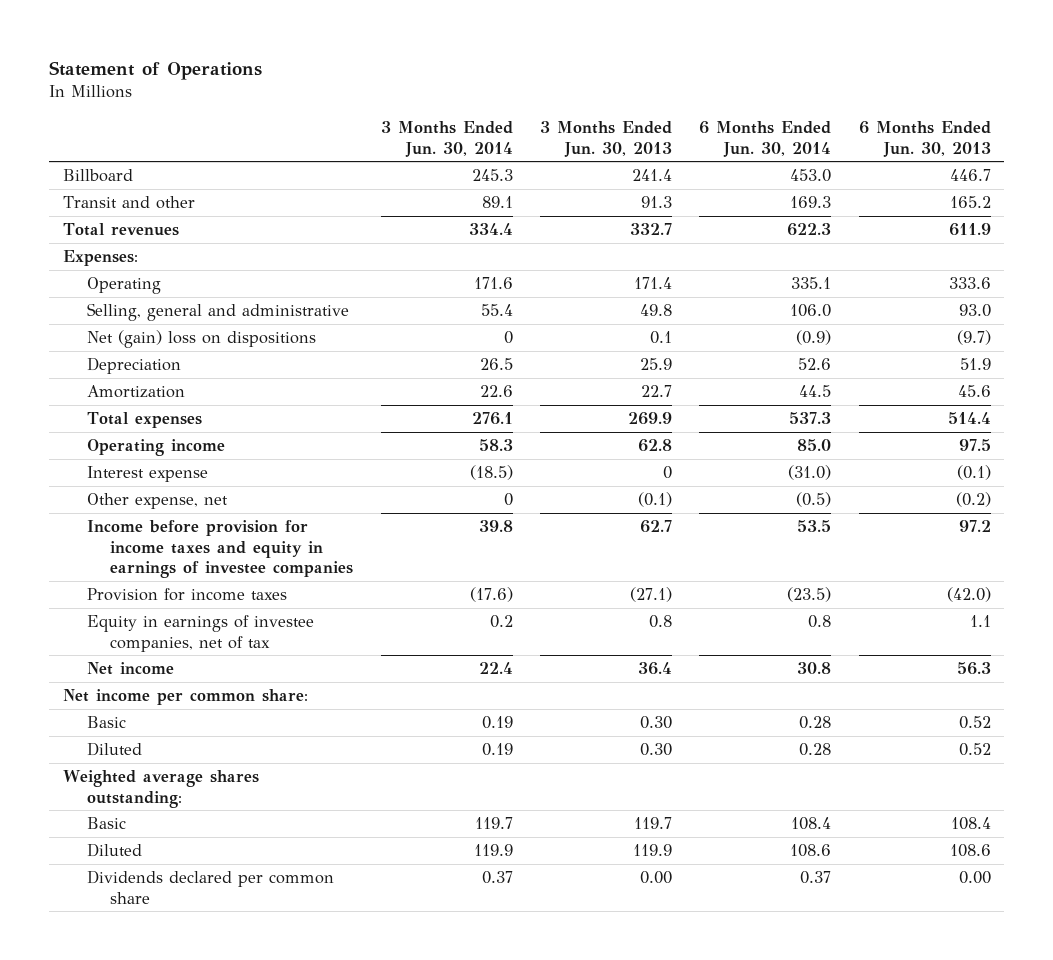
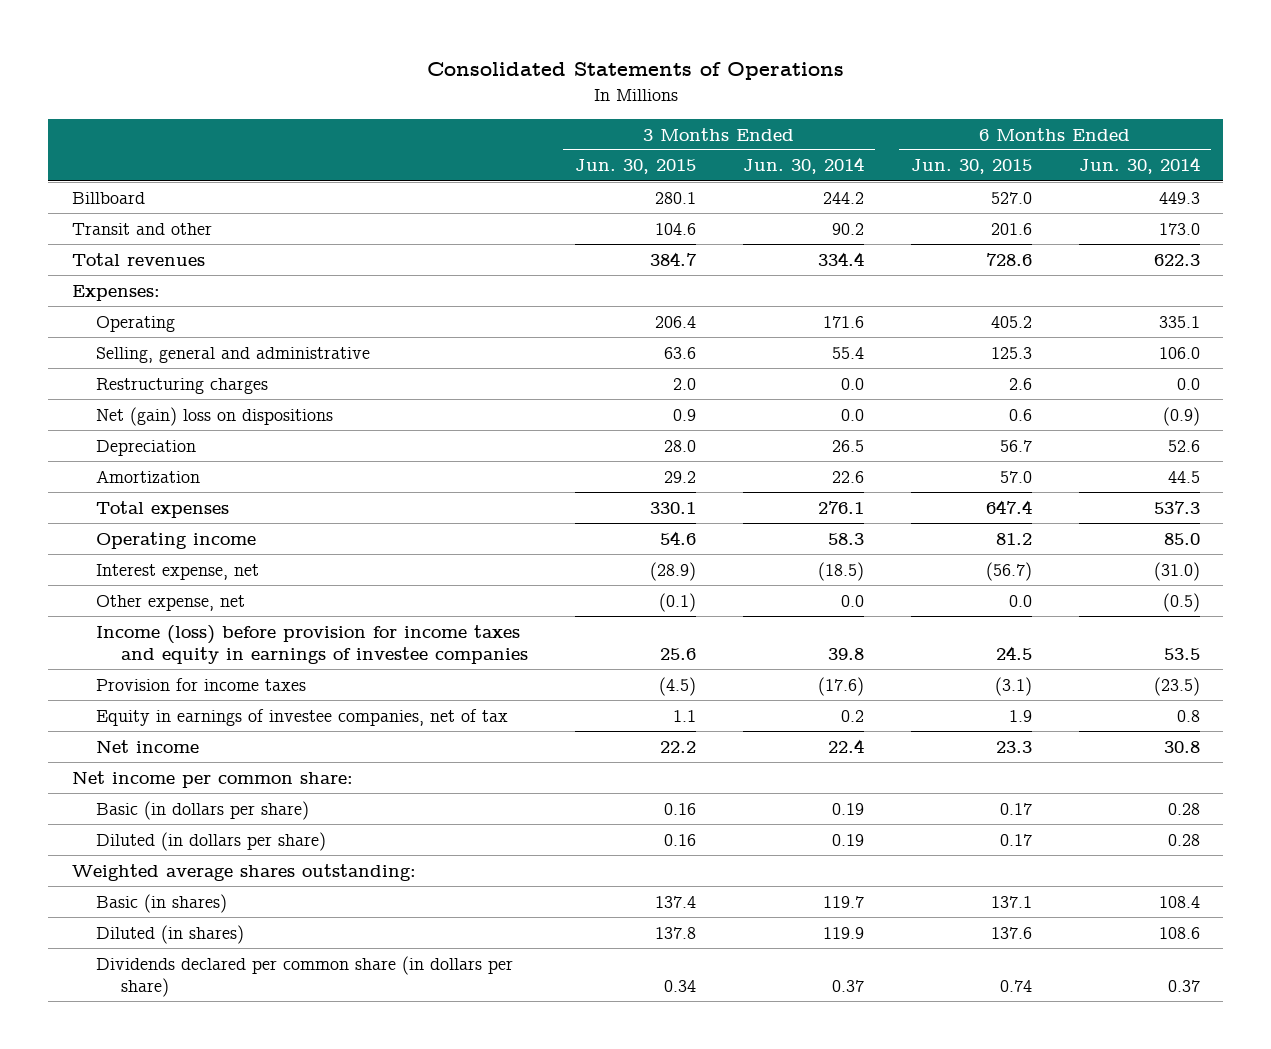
[48,60,262,80] Statement of Operations -> [426,62,844,81] Consolidated Statements of Operations
[540,120,673,157] 3 Months Ended Jun. 30, 2013 -> none
[858,120,991,157] 6 Months Ended Jun. 30, 2013 -> none
none -> [574,159,696,175] Jun. 30, 2015
none -> [910,159,1032,175] Jun. 30, 2015
[471,169,513,182] 245.3 -> [822,191,864,204] 244.2
[790,169,832,183] 453.0 -> [1158,191,1200,204] 449.3
[481,196,513,209] 89.1 -> [831,222,864,235] 90.2
[790,196,832,209] 169.3 -> [1158,222,1200,235] 173.0
none -> [96,377,269,394] Restructuring charges
[503,331,513,345] 0 -> [840,408,864,421] 0.0
[86,466,208,483] Interest expense -> [96,563,260,580] Interest expense, net
[503,493,513,507] 0 -> [840,594,864,607] 0.0
[86,520,354,579] Income before provision for income taxes and equity in earnings of investee companies -> [96,624,528,664] Income (loss) before provision for income taxes and equity in earnings of investee companies
[86,716,126,729] Basic -> [96,800,310,820] Basic (in dollars per share)
[86,742,142,757] Diluted -> [96,831,327,851] Diluted (in dollars per share)
[86,817,126,830] Basic -> [96,893,228,913] Basic (in shares)
[86,843,142,858] Diluted -> [96,924,245,944] Diluted (in shares)
[86,870,334,904] Dividends declared per common share -> [96,955,514,997] Dividends declared per common share (in dollars per share)

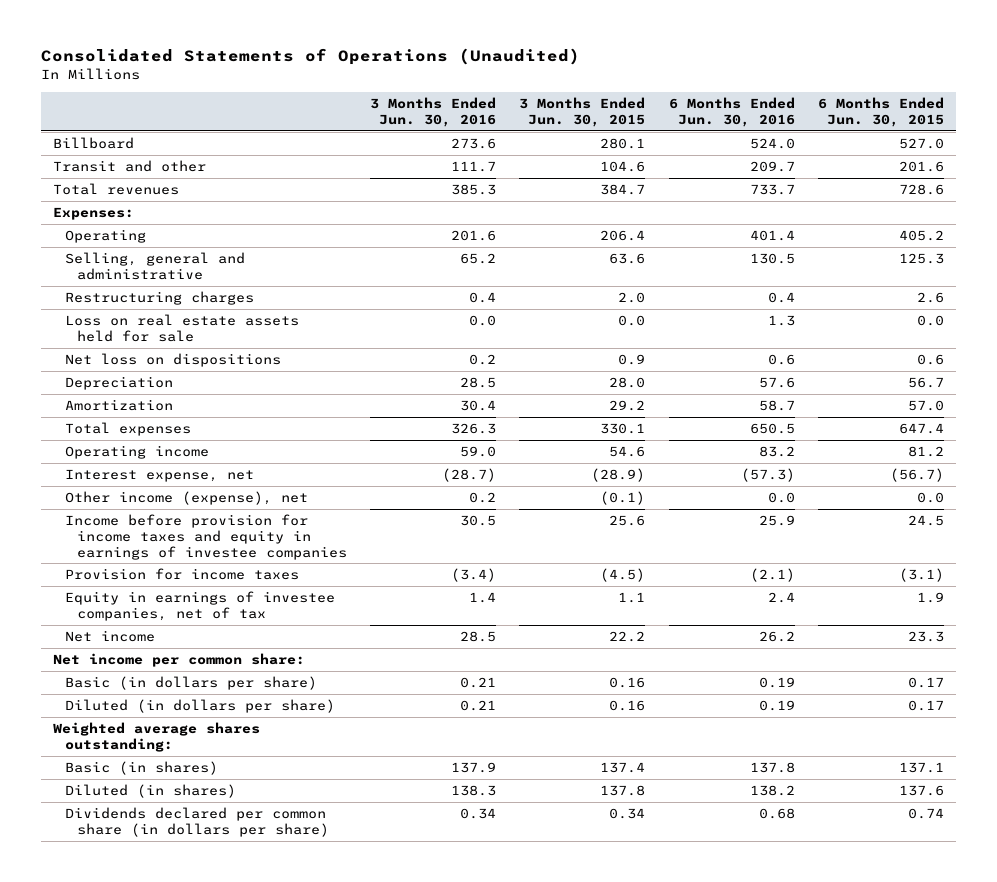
[426,62,844,81] Consolidated Statements of Operations -> [40,48,580,66] Consolidated Statements of Operations (Unaudited)
[742,157,864,175] Jun. 30, 2014 -> none
[1078,157,1200,175] Jun. 30, 2014 -> none
none -> [370,97,497,127] 3 Months Ended Jun. 30, 2016
none -> [668,97,795,127] 6 Months Ended Jun. 30, 2016
none -> [64,313,299,342] Loss on real estate assets held for sale
[96,406,334,426] Net (gain) loss on dispositions -> [64,352,281,367] Net loss on dispositions
[96,594,246,611] Other expense, net -> [64,490,308,505] Other income (expense), net
[96,624,528,664] Income (loss) before provision for income taxes and equity in earnings of investee companies -> [64,513,347,560] Income before provision for income taxes and equity in earnings of investee companies

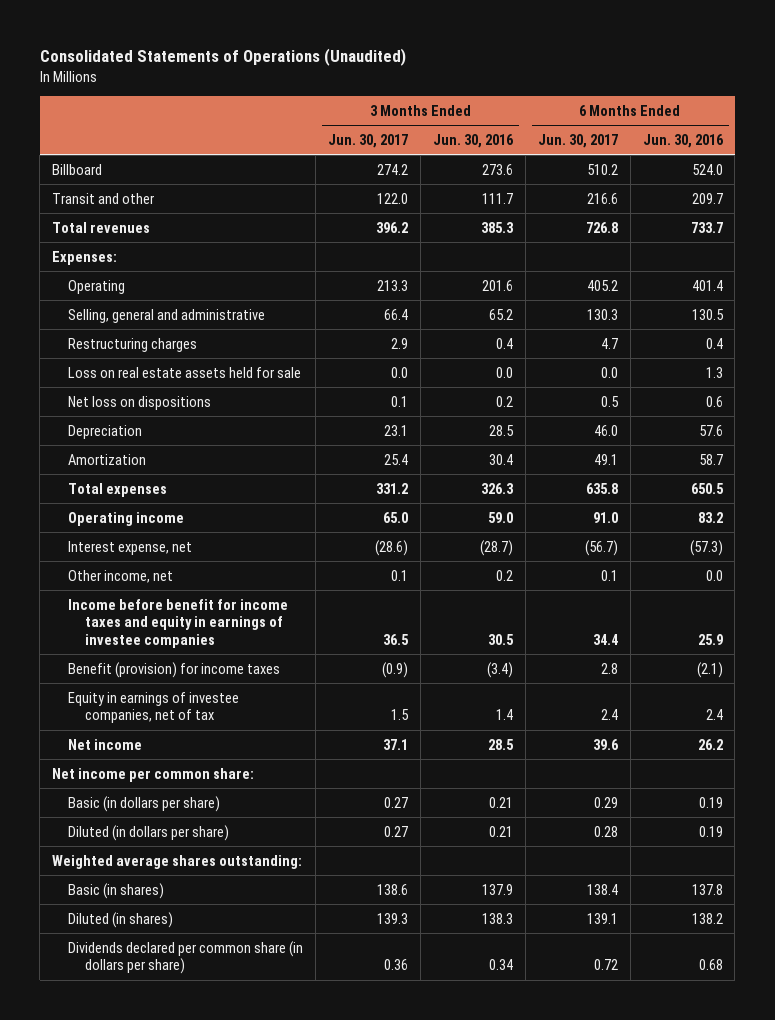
[519,97,646,127] 3 Months Ended Jun. 30, 2015 -> none
[818,97,945,127] 6 Months Ended Jun. 30, 2015 -> none
none -> [328,133,409,148] Jun. 30, 2017
none -> [537,133,618,148] Jun. 30, 2017
[64,490,308,505] Other income (expense), net -> [68,569,174,583] Other income, net
[64,513,347,560] Income before provision for income taxes and equity in earnings of investee companies -> [68,598,289,649] Income before benefit for income taxes and equity in earnings of investee companies
[64,567,299,580] Provision for income taxes -> [68,661,281,678] Benefit (provision) for income taxes

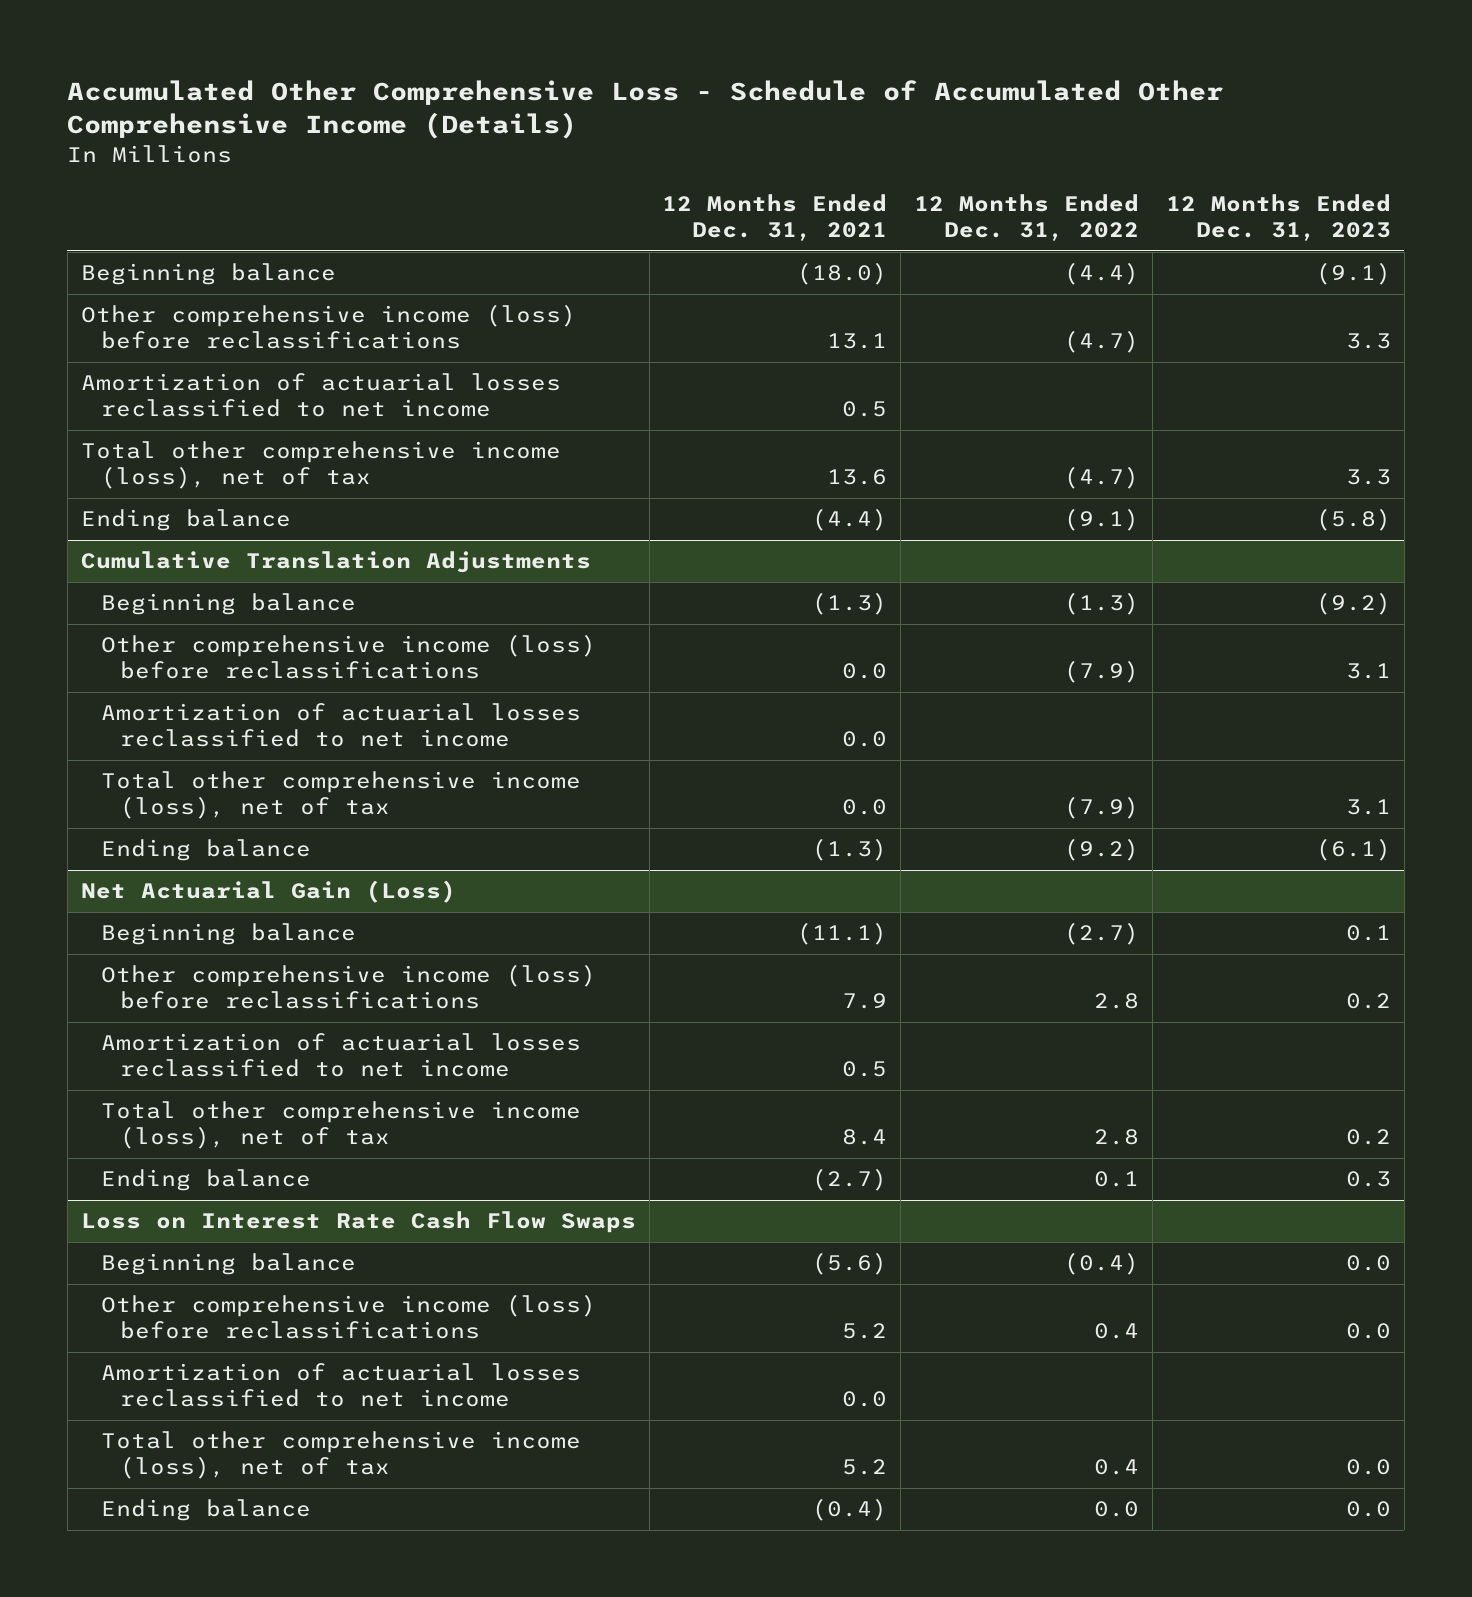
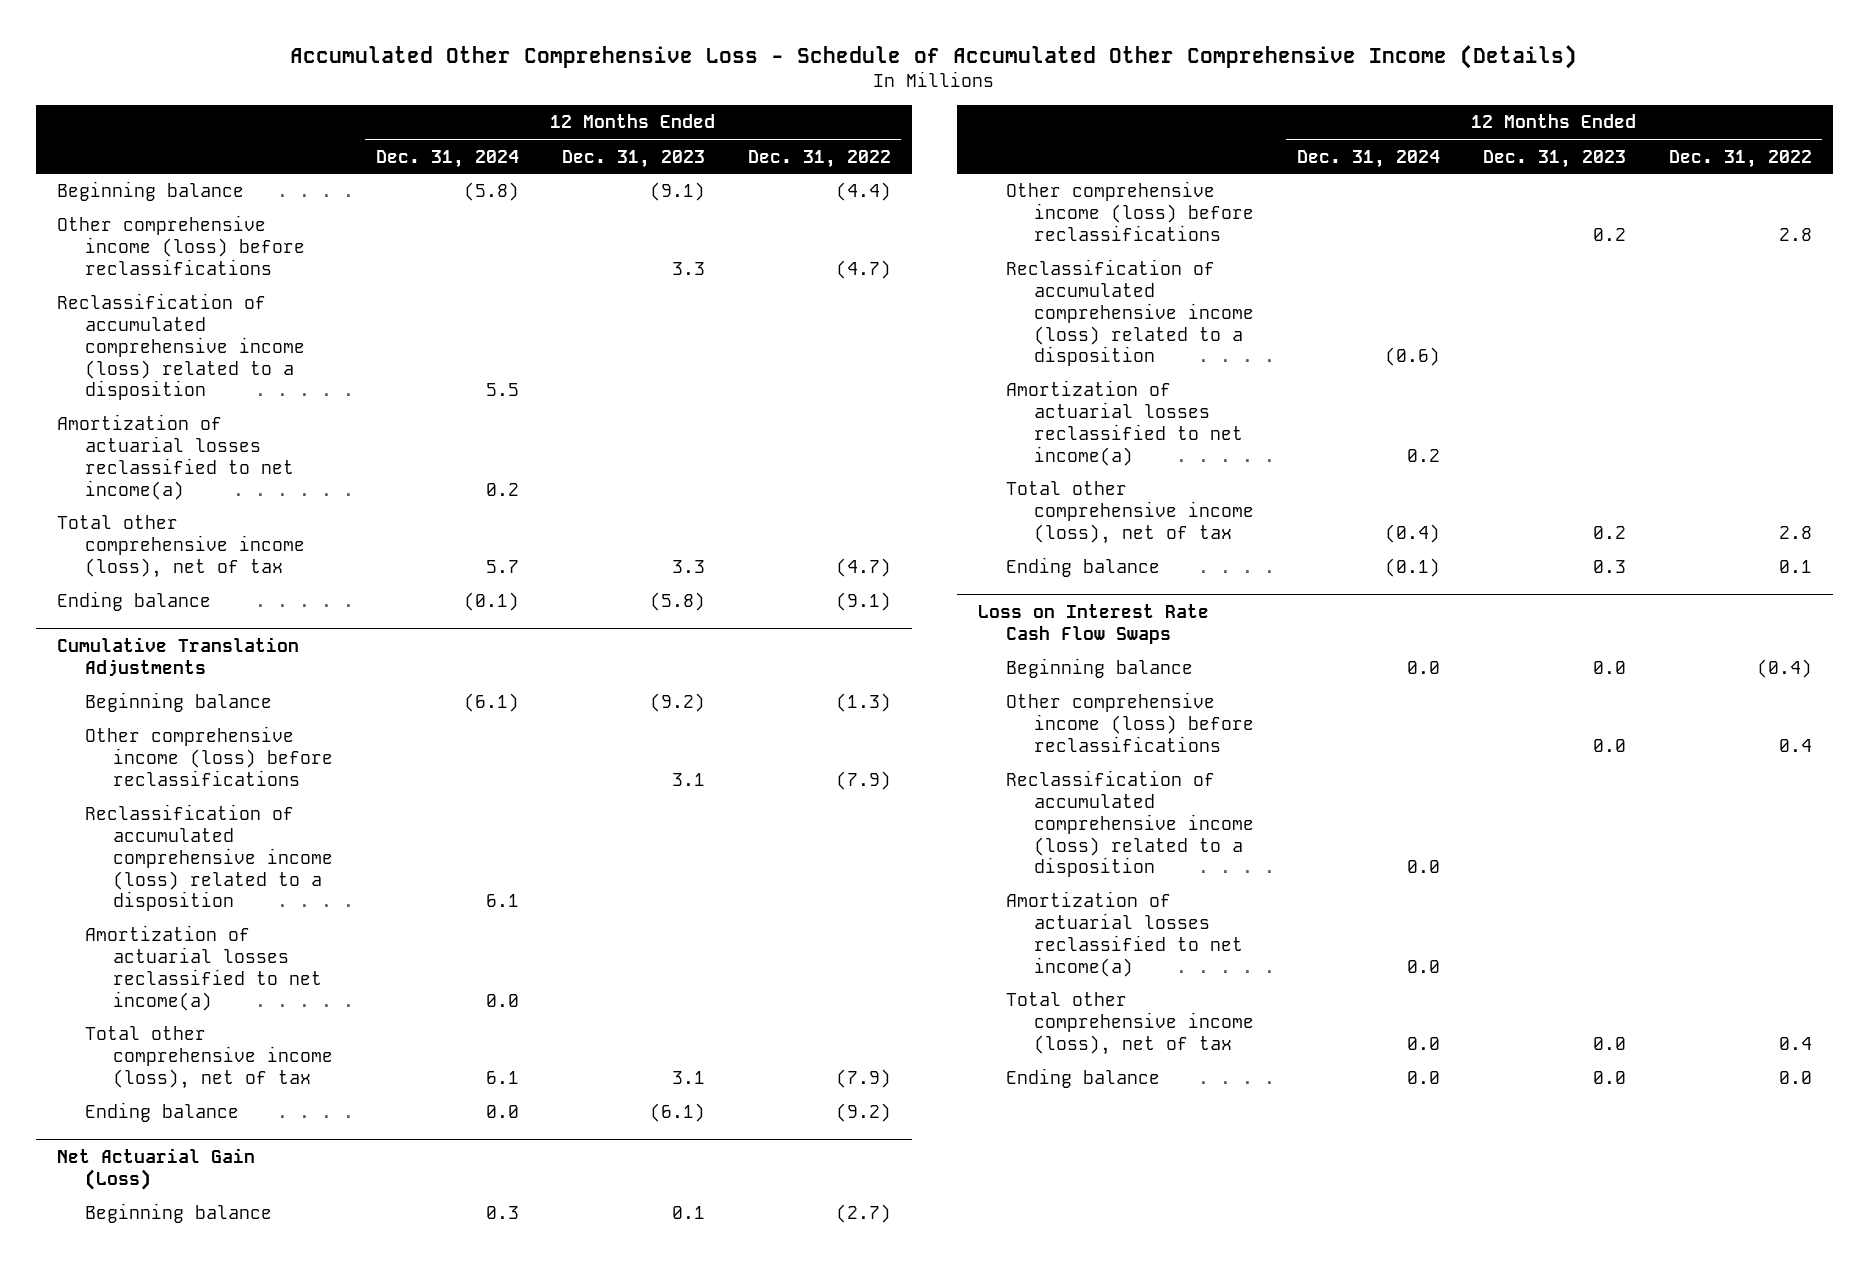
[662,194,888,242] 12 Months Ended Dec. 31, 2021 -> none
none -> [375,149,519,168] Dec. 31, 2024
none -> [57,293,306,401] Reclassification of accumulated comprehensive income (loss) related to a disposition
[80,373,561,418] Amortization of actuarial losses reclassified to net income -> [57,414,295,500] Amortization of actuarial losses reclassified to net income(a)
none -> [85,804,334,912] Reclassification of accumulated comprehensive income (loss) related to a disposition
[100,703,581,748] Amortization of actuarial losses reclassified to net income -> [85,925,323,1011] Amortization of actuarial losses reclassified to net income(a)
none -> [1005,259,1254,367] Reclassification of accumulated comprehensive income (loss) related to a disposition
[100,1033,581,1078] Amortization of actuarial losses reclassified to net income -> [1005,380,1243,466] Amortization of actuarial losses reclassified to net income(a)
none -> [1005,770,1254,878] Reclassification of accumulated comprehensive income (loss) related to a disposition
[100,1363,581,1408] Amortization of actuarial losses reclassified to net income -> [1005,891,1243,977] Amortization of actuarial losses reclassified to net income(a)

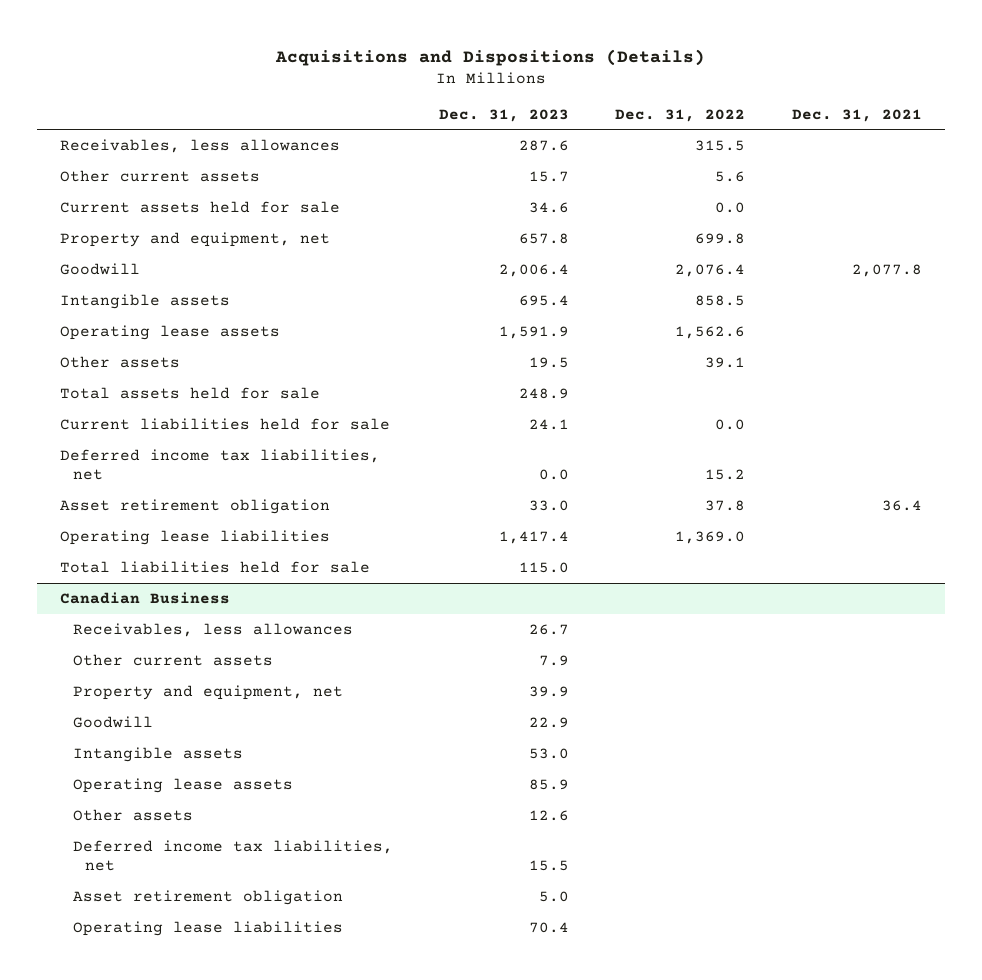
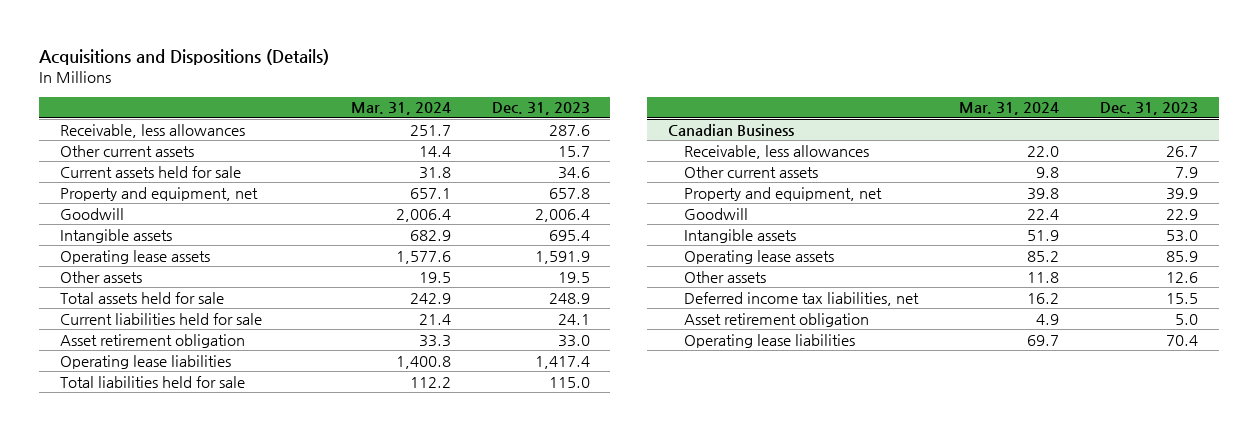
[615,108,746,122] Dec. 31, 2022 -> none
[791,108,922,122] Dec. 31, 2021 -> none
none -> [351,102,452,116] Mar. 31, 2024
[60,138,341,153] Receivables, less allowances -> [59,123,245,138] Receivable, less allowances
[60,448,381,480] Deferred income tax liabilities, net -> none
[72,622,353,637] Receivables, less allowances -> [684,144,870,159] Receivable, less allowances

